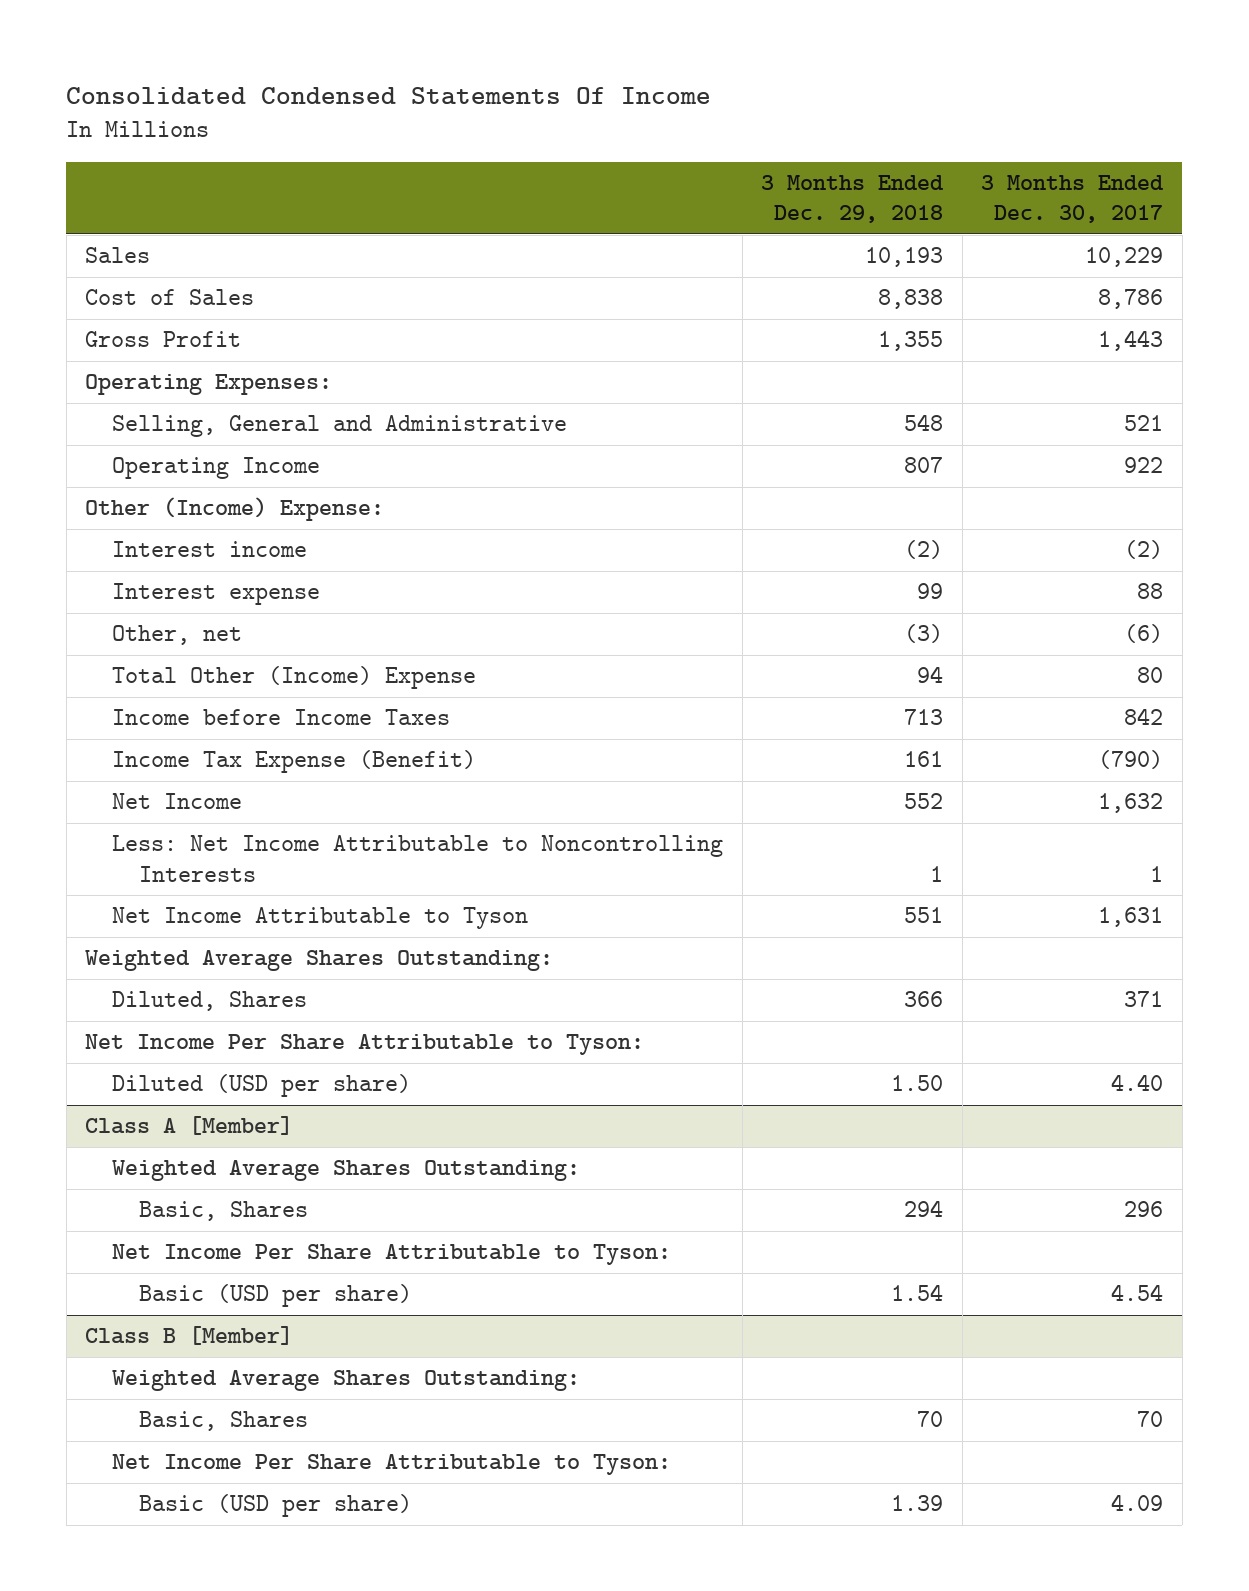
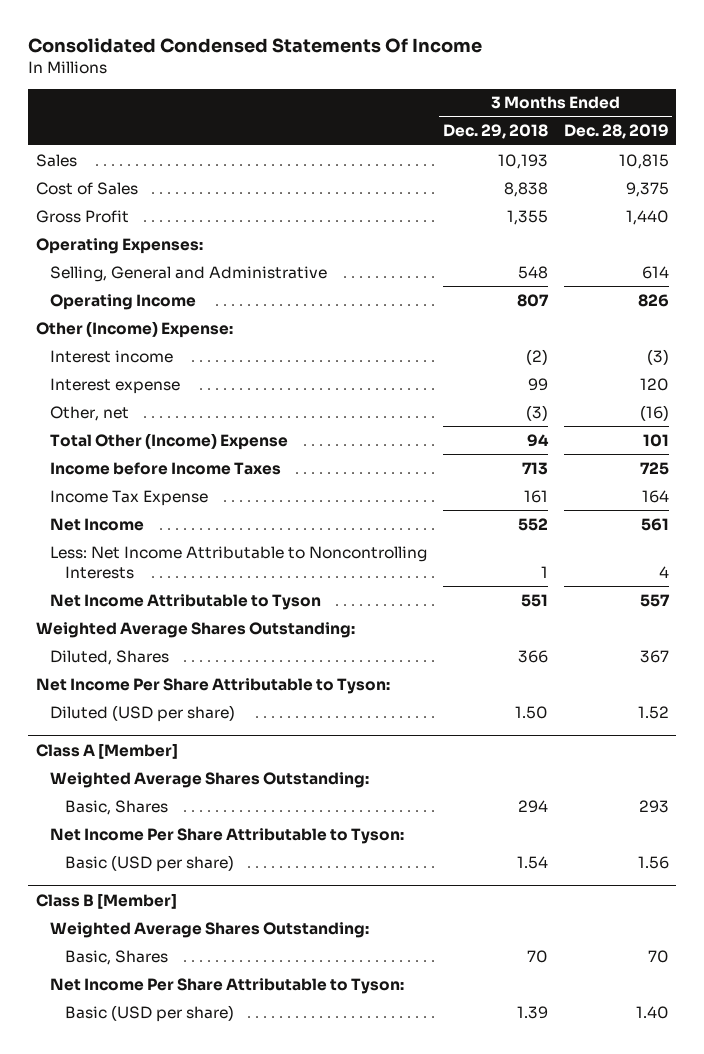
[981,174,1165,224] 3 Months Ended Dec. 30, 2017 -> none
none -> [563,124,669,140] Dec. 28, 2019
[112,750,477,774] Income Tax Expense (Benefit) -> [50,489,209,506] Income Tax Expense

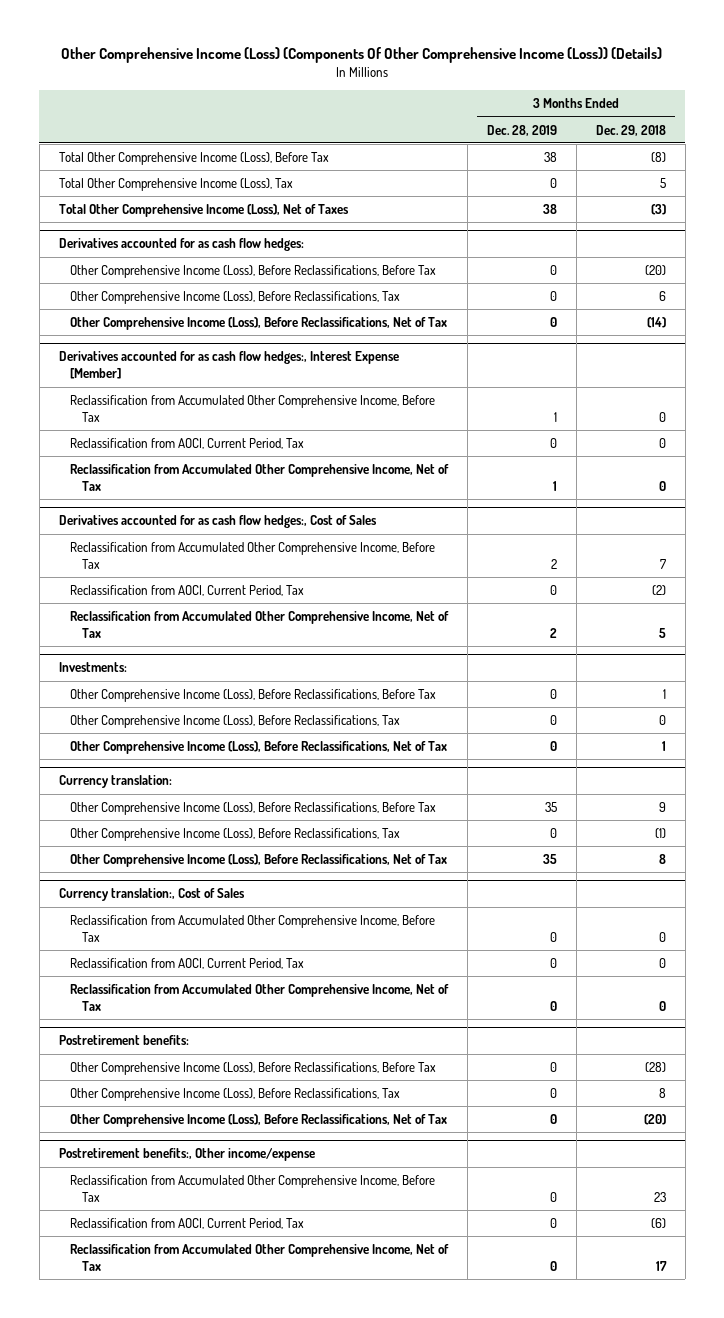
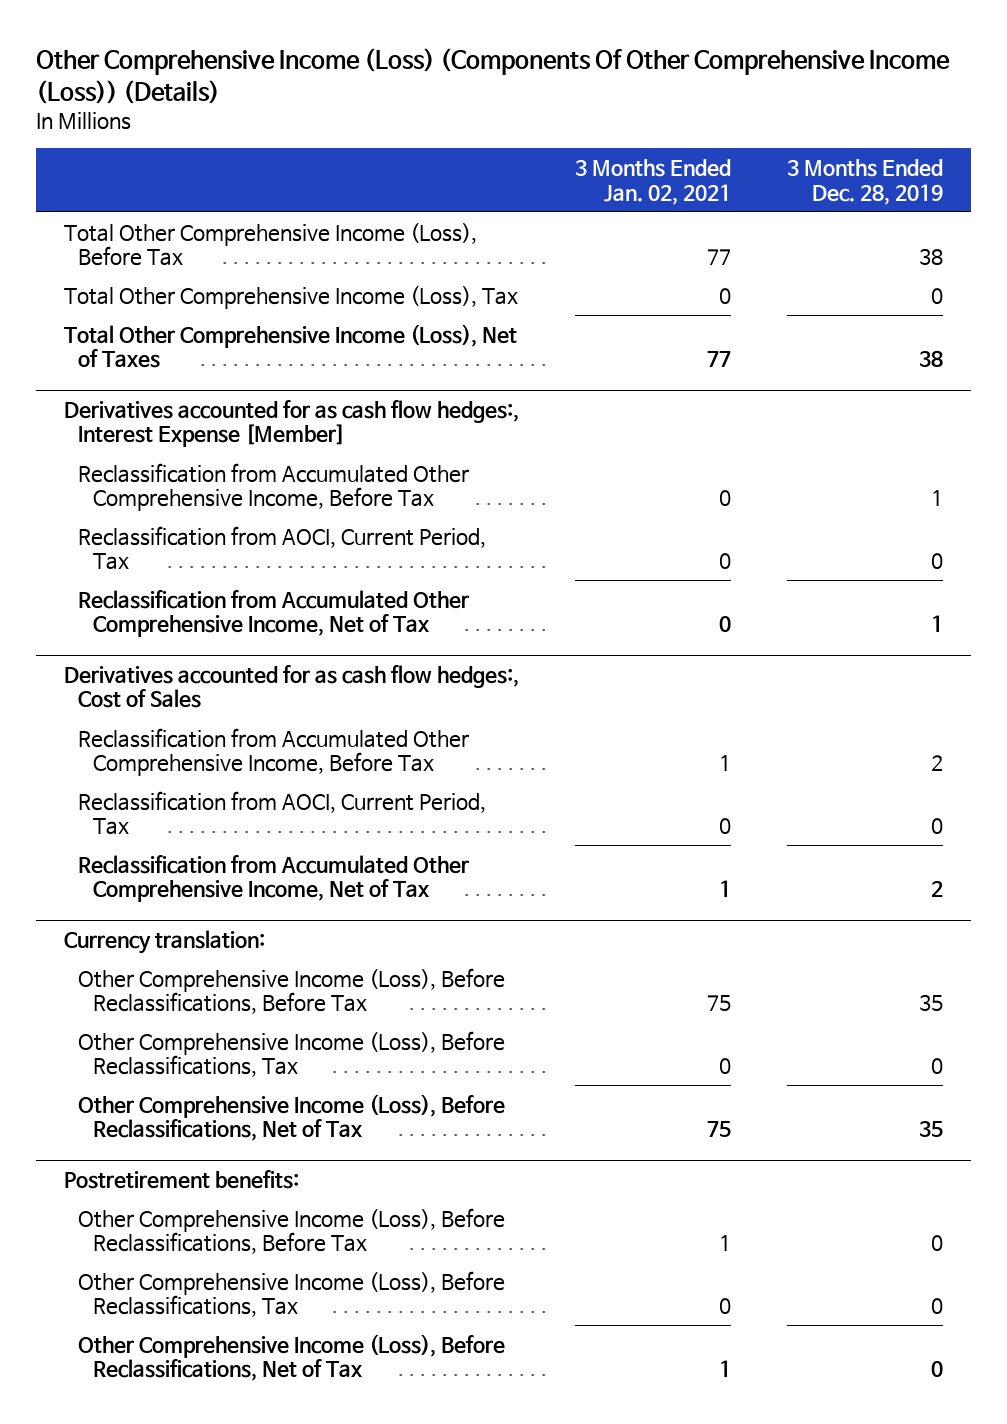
[595,124,666,136] Dec. 29, 2018 -> none
none -> [574,159,731,205] 3 Months Ended Jan. 02, 2021
[58,238,304,252] Derivatives accounted for as cash flow hedges: -> none
[70,265,437,279] Other Comprehensive Income (Loss), Before Reclassifications, Before Tax -> none
[70,291,401,305] Other Comprehensive Income (Loss), Before Reclassifications, Tax -> none
[70,317,448,331] Other Comprehensive Income (Loss), Before Reclassifications, Net of Tax -> none
[58,662,127,673] Investments: -> none
[70,689,437,703] Other Comprehensive Income (Loss), Before Reclassifications, Before Tax -> none
[70,715,401,729] Other Comprehensive Income (Loss), Before Reclassifications, Tax -> none
[70,741,448,755] Other Comprehensive Income (Loss), Before Reclassifications, Net of Tax -> none
[58,888,245,902] Currency translation:, Cost of Sales -> none
[70,915,436,942] Reclassification from Accumulated Other Comprehensive Income, Before Tax -> none
[70,958,305,970] Reclassification from AOCI, Current Period, Tax -> none
[70,984,450,1011] Reclassification from Accumulated Other Comprehensive Income, Net of Tax -> none
[58,1148,315,1162] Postretirement benefits:, Other income/expense -> none
[70,1175,436,1202] Reclassification from Accumulated Other Comprehensive Income, Before Tax -> none
[70,1218,305,1230] Reclassification from AOCI, Current Period, Tax -> none
[70,1244,450,1271] Reclassification from Accumulated Other Comprehensive Income, Net of Tax -> none

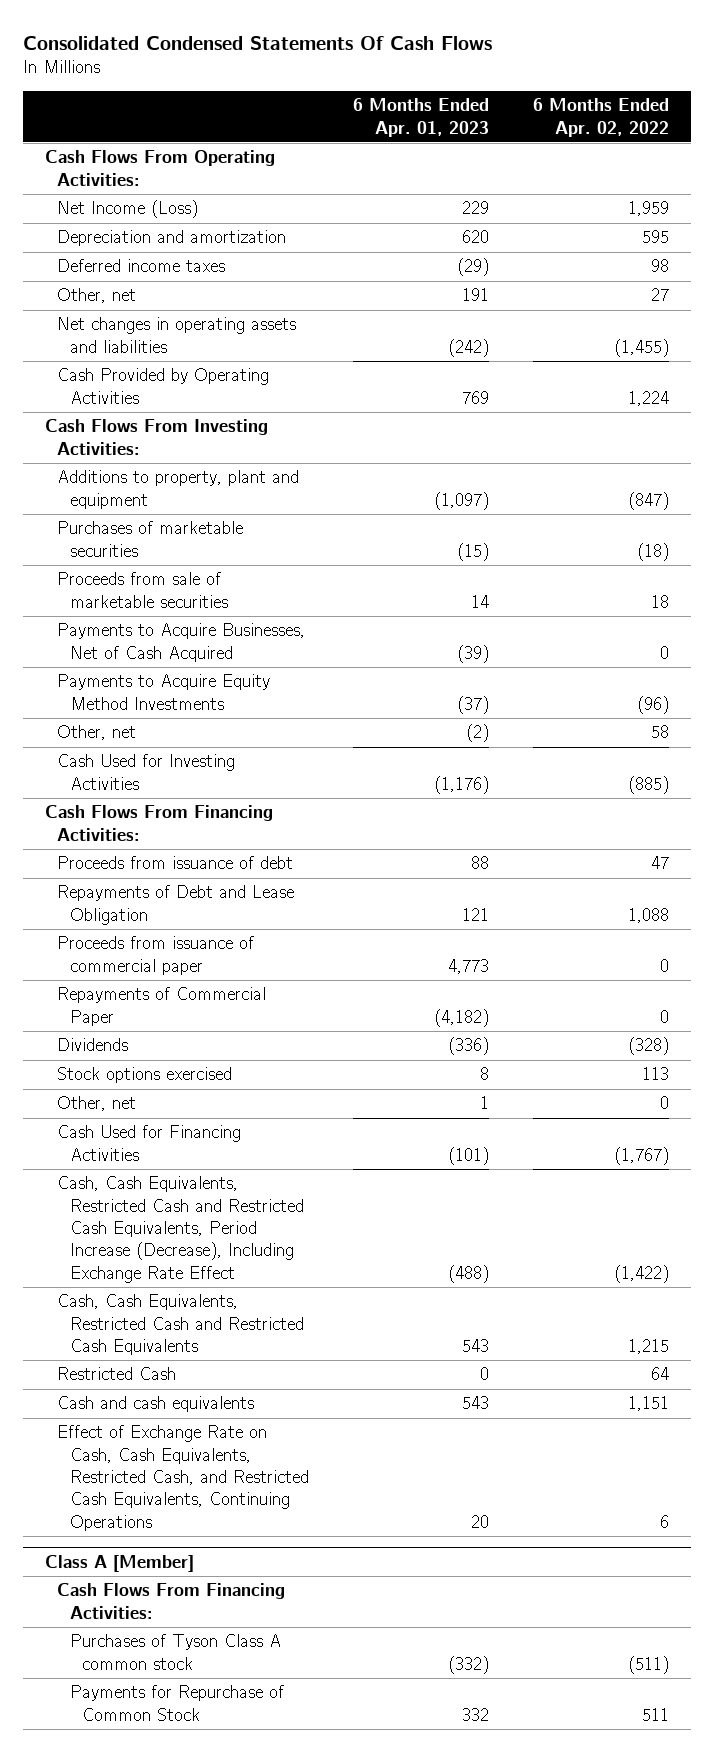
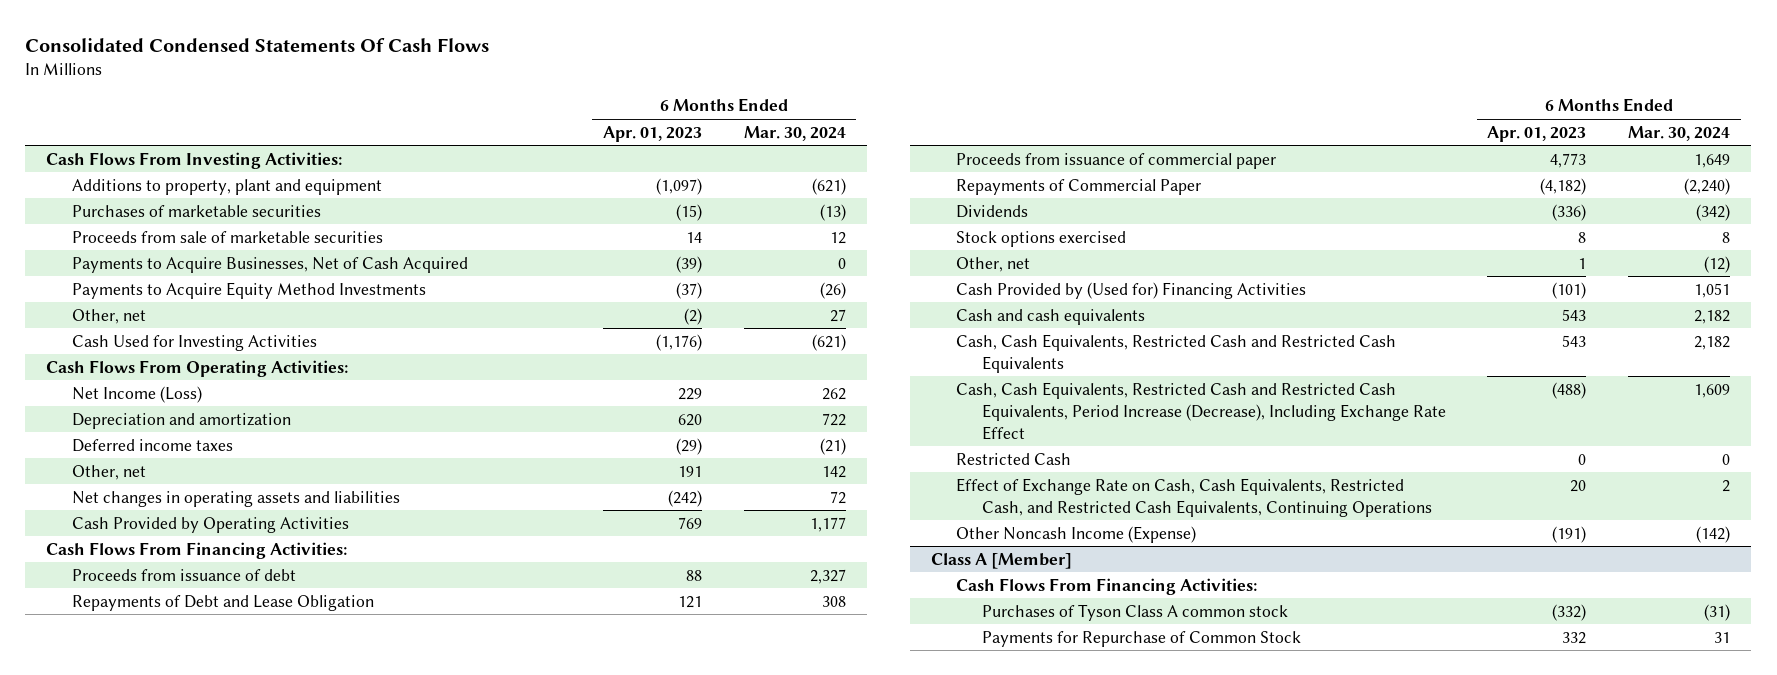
[532,98,669,137] 6 Months Ended Apr. 02, 2022 -> none
none -> [743,125,846,141] Mar. 30, 2024
[44,150,275,186] Cash Flows From Operating Activities: -> [46,359,349,377] Cash Flows From Operating Activities:
[57,200,199,219] Net Income (Loss) -> [71,385,202,403] Net Income (Loss)
[57,230,287,247] Depreciation and amortization -> [71,412,291,429] Depreciation and amortization
[57,259,226,273] Deferred income taxes -> [71,438,233,452] Deferred income taxes
[57,288,137,304] Other, net -> [71,464,146,480] Other, net
[57,317,297,353] Net changes in operating assets and liabilities -> [71,490,400,507] Net changes in operating assets and liabilities
[57,368,270,404] Cash Provided by Operating Activities -> [71,516,349,533] Cash Provided by Operating Activities
[57,1125,242,1161] Cash Used for Financing Activities -> [956,281,1307,299] Cash Provided by (Used for) Financing Activities
[57,1396,255,1413] Cash and cash equivalents -> [956,308,1146,325] Cash and cash equivalents
[57,1176,304,1283] Cash, Cash Equivalents, Restricted Cash and Restricted Cash Equivalents, Period Increase (Decrease), Including Exchange Rate Effect -> [956,381,1446,440] Cash, Cash Equivalents, Restricted Cash and Restricted Cash Equivalents, Period Increase (Decrease), Including Exchange Rate Effect
none -> [956,525,1197,543] Other Noncash Income (Expense)

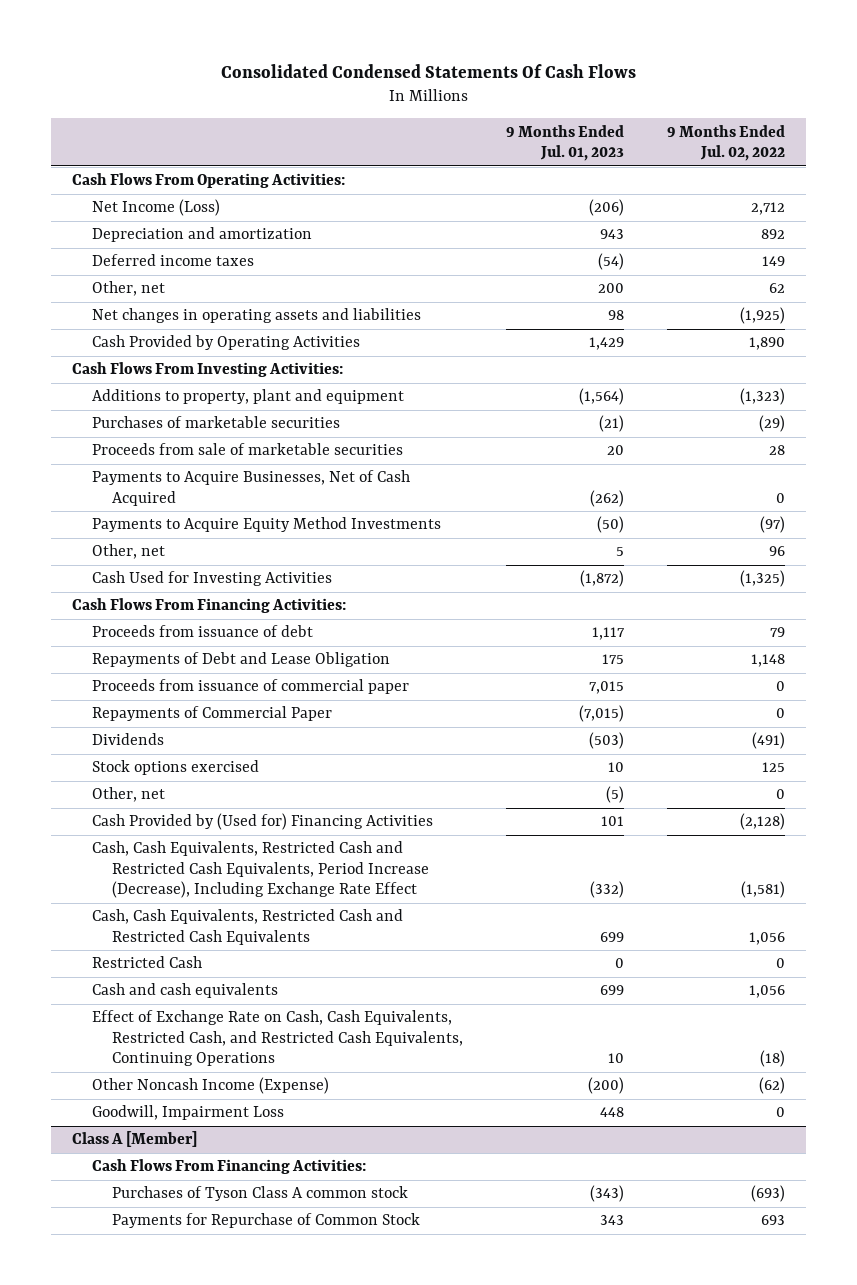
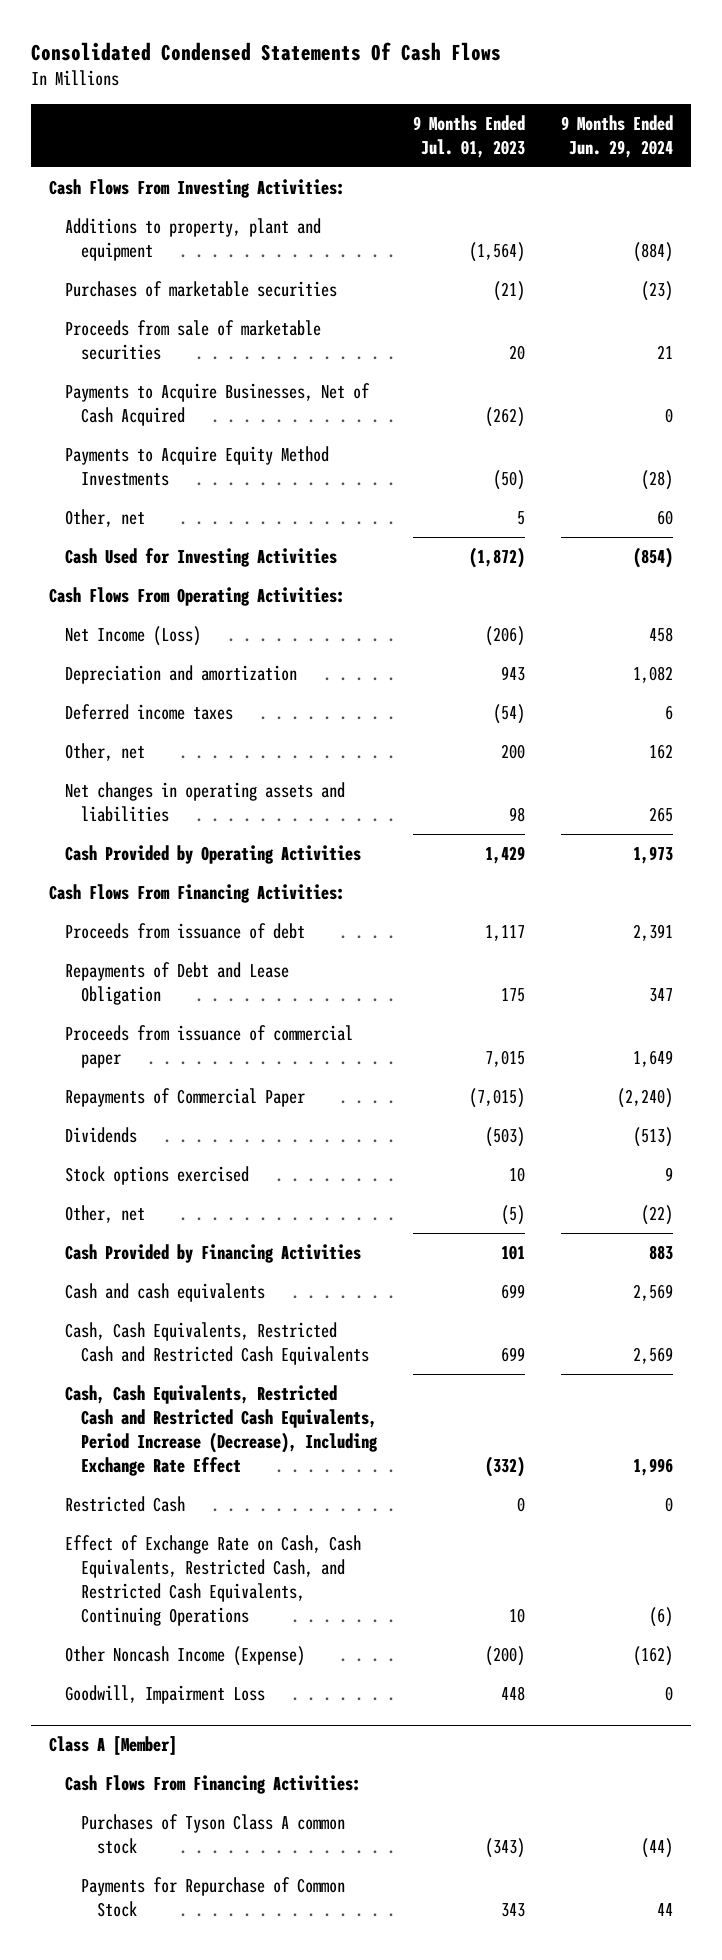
[666,124,785,162] 9 Months Ended Jul. 02, 2022 -> none
none -> [561,114,674,159] 9 Months Ended Jun. 29, 2024
[72,173,346,189] Cash Flows From Operating Activities: -> [49,586,346,606] Cash Flows From Operating Activities:
[92,199,221,217] Net Income (Loss) -> [65,625,202,646] Net Income (Loss)
[92,227,313,243] Depreciation and amortization -> [65,664,298,684] Depreciation and amortization
[92,254,255,267] Deferred income taxes -> [65,703,234,720] Deferred income taxes
[92,281,166,297] Other, net -> [65,742,146,761] Other, net
[92,308,422,324] Net changes in operating assets and liabilities -> [65,781,346,822] Net changes in operating assets and liabilities
[92,335,361,351] Cash Provided by Operating Activities -> [65,844,362,864] Cash Provided by Operating Activities
[92,813,434,831] Cash Provided by (Used for) Financing Activities -> [65,1243,362,1263] Cash Provided by Financing Activities
[92,983,279,999] Cash and cash equivalents -> [65,1282,266,1302] Cash and cash equivalents
[92,841,429,899] Cash, Cash Equivalents, Restricted Cash and Restricted Cash Equivalents, Period Increase (Decrease), Including Exchange Rate Effect -> [65,1384,379,1477] Cash, Cash Equivalents, Restricted Cash and Restricted Cash Equivalents, Period Increase (Decrease), Including Exchange Rate Effect

